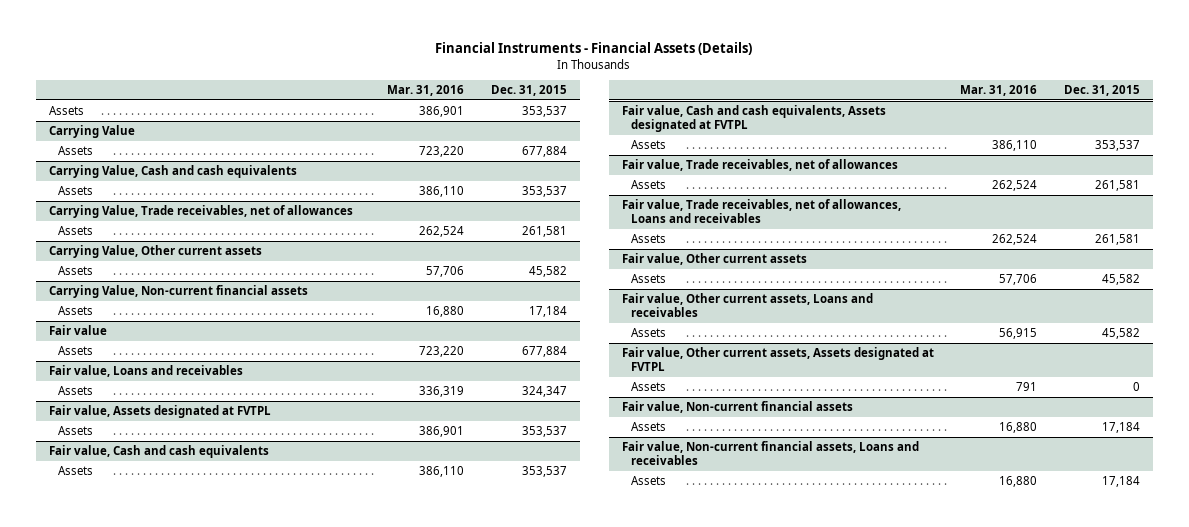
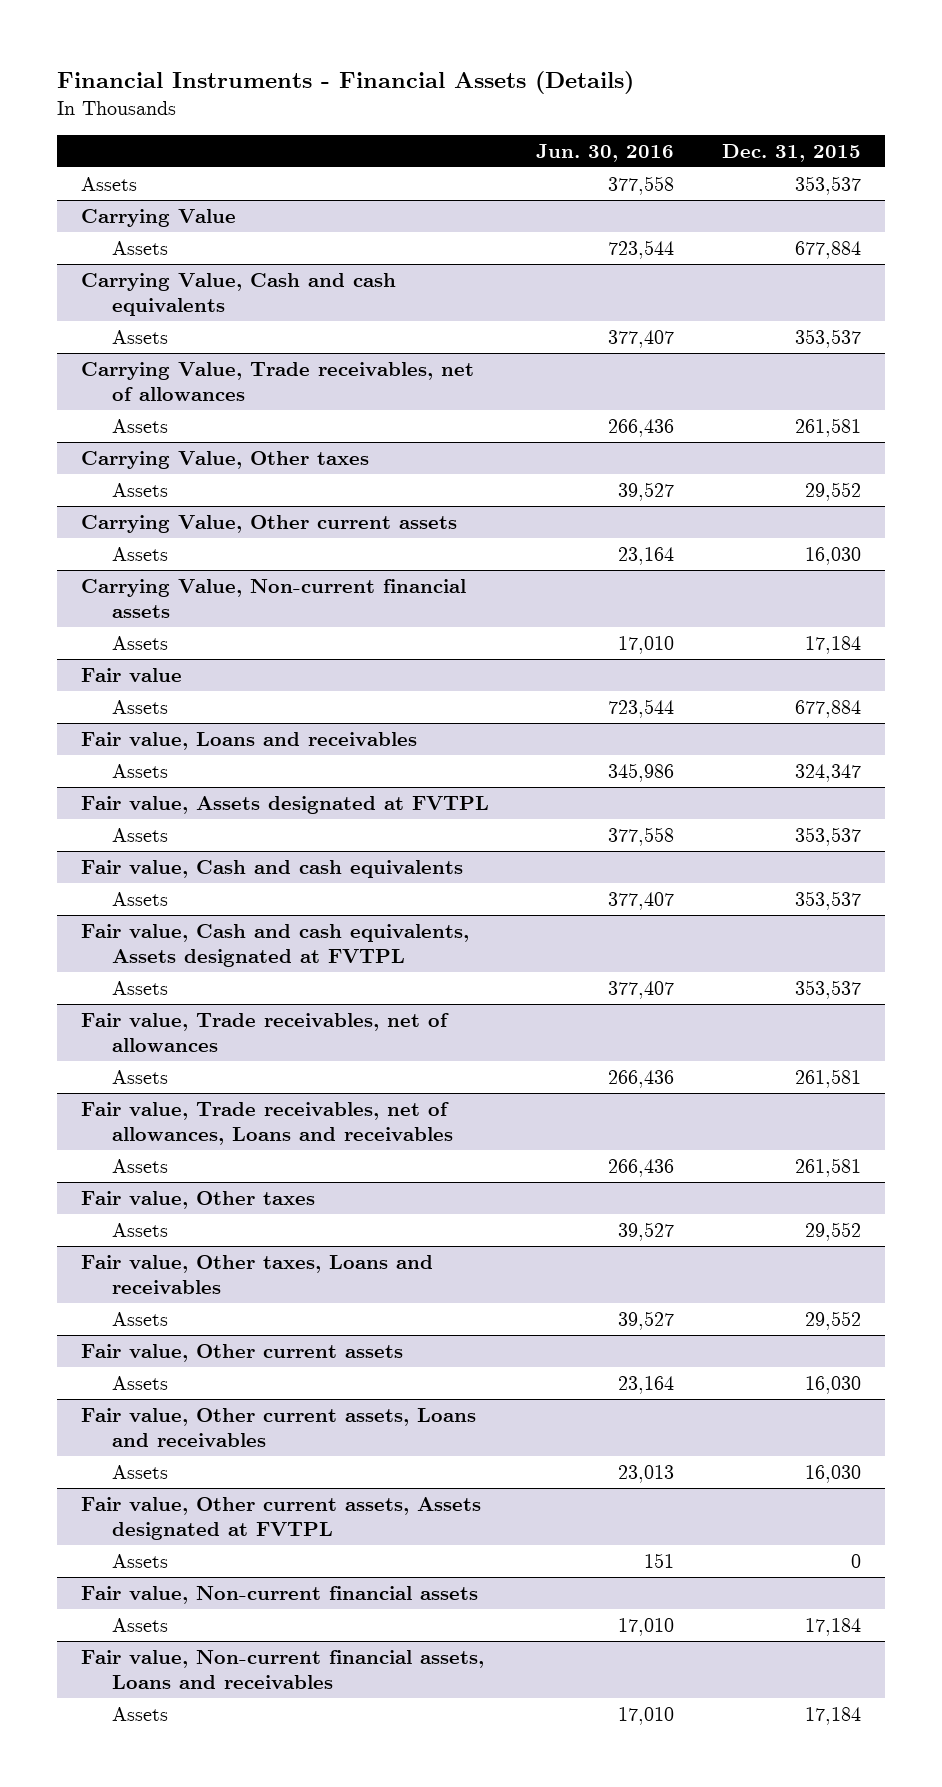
[387,84,465,96] Mar. 31, 2016 -> none
none -> [536,144,675,163] Jun. 30, 2016
none -> [80,450,369,469] Carrying Value, Other taxes
none -> [112,482,169,497] Assets
[528,265,567,277] 45,582 -> [805,546,862,565] 16,030
none -> [80,1190,315,1209] Fair value, Other taxes
none -> [112,1222,169,1237] Assets
none -> [80,1254,433,1295] Fair value, Other taxes, Loans and receivables
none -> [112,1311,169,1326] Assets
[1101,273,1140,285] 45,582 -> [805,1375,862,1394] 16,030
[1101,327,1140,339] 45,582 -> [805,1464,862,1483] 16,030

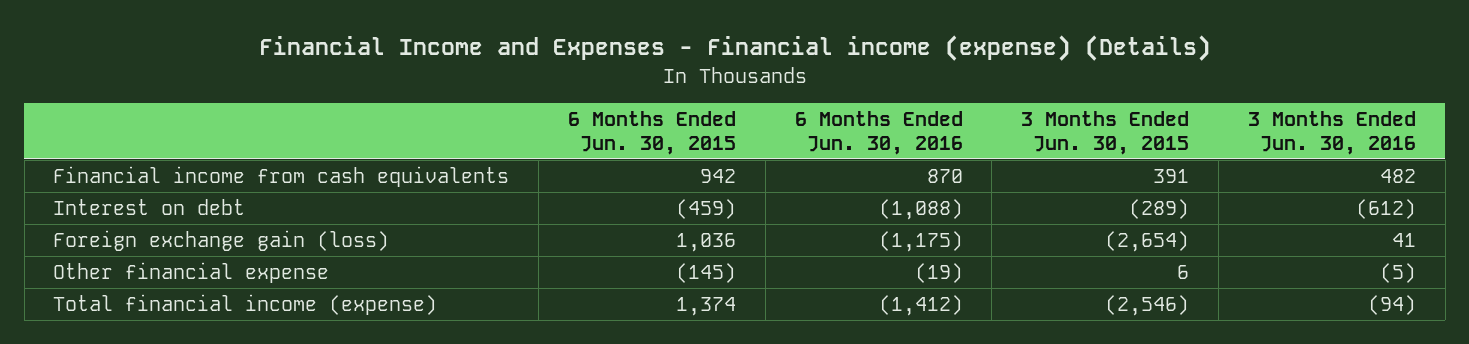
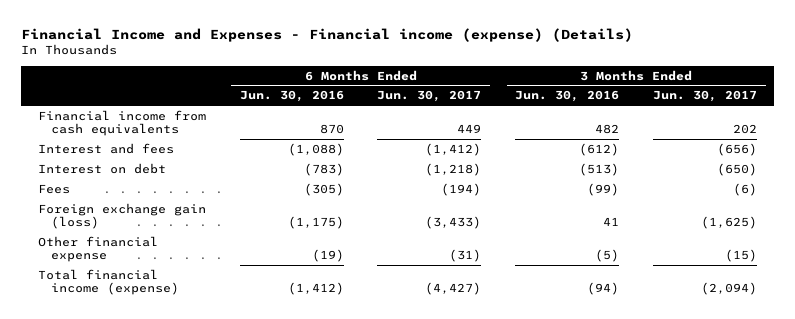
[568,110,737,155] 6 Months Ended Jun. 30, 2015 -> none
[1021,110,1190,155] 3 Months Ended Jun. 30, 2015 -> none
none -> [377,90,482,103] Jun. 30, 2017
none -> [653,90,758,103] Jun. 30, 2017
none -> [37,142,174,154] Interest and fees
[878,199,963,221] (1,088) -> [303,162,344,176] (783)
[1355,199,1416,220] (612) -> [579,162,620,176] (513)
none -> [37,183,70,194] Fees

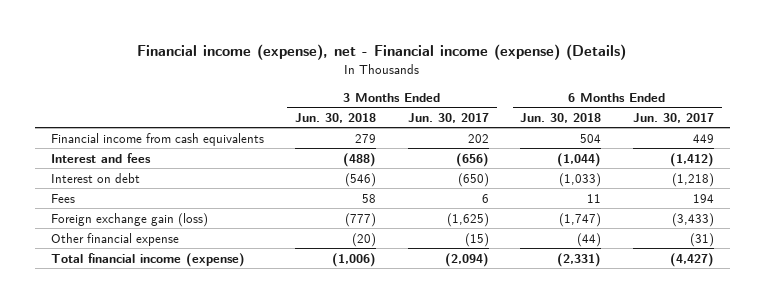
[20,27,633,42] Financial Income and Expenses - Financial income (expense) (Details) -> [137,43,627,60] Financial income (expense), net - Financial income (expense) (Details)
[239,90,344,103] Jun. 30, 2016 -> none
[515,90,620,103] Jun. 30, 2016 -> none
none -> [295,112,377,123] Jun. 30, 2018
none -> [520,112,602,123] Jun. 30, 2018
[441,182,482,196] (194) -> [692,193,714,203] 194
[733,182,758,196] (6) -> [481,193,489,203] 6

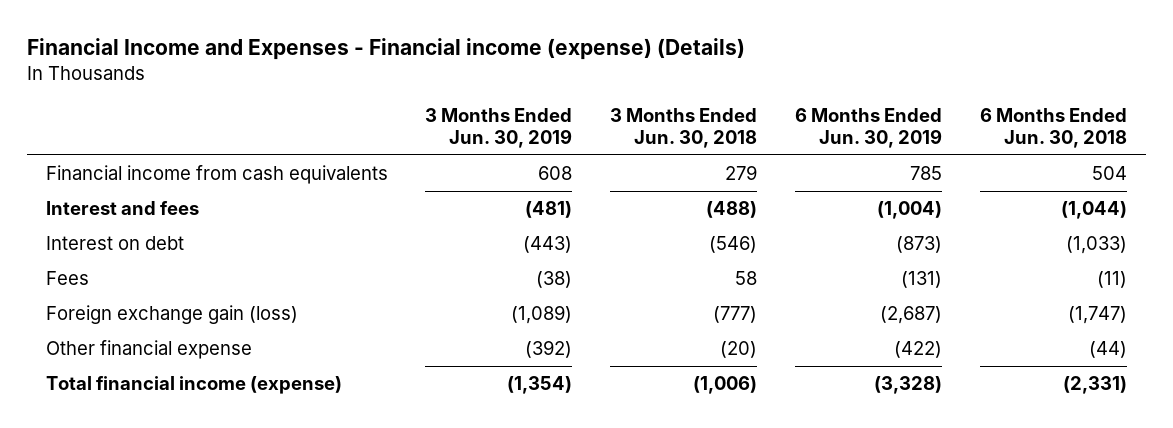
[137,43,627,60] Financial income (expense), net - Financial income (expense) (Details) -> [26,38,745,61] Financial Income and Expenses - Financial income (expense) (Details)
[407,112,489,123] Jun. 30, 2017 -> none
[632,112,714,123] Jun. 30, 2017 -> none
none -> [425,108,573,148] 3 Months Ended Jun. 30, 2019
none -> [795,108,943,148] 6 Months Ended Jun. 30, 2019
[587,193,602,203] 11 -> [1096,271,1127,289] (11)

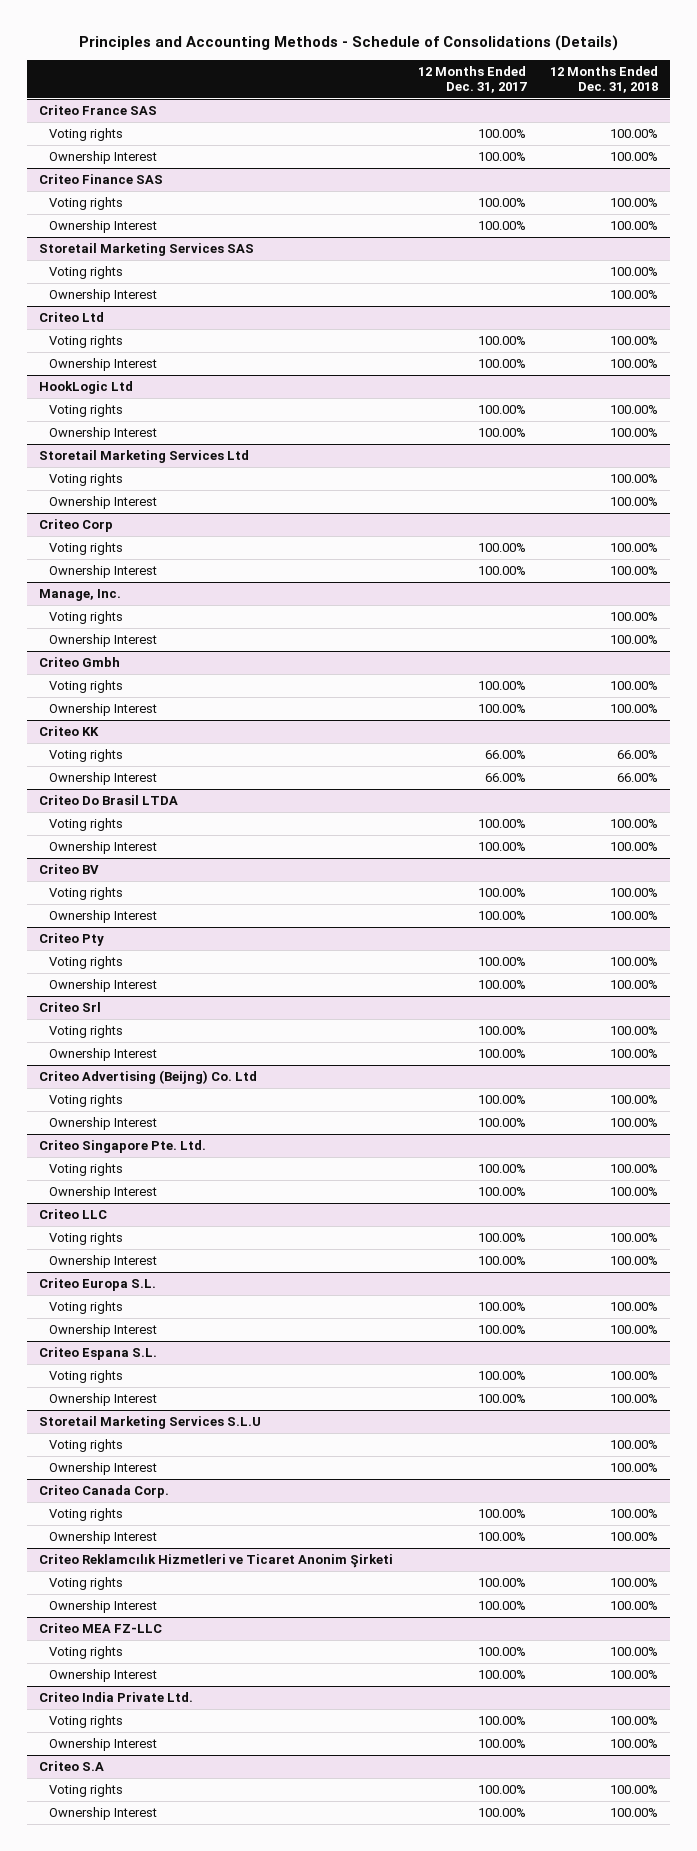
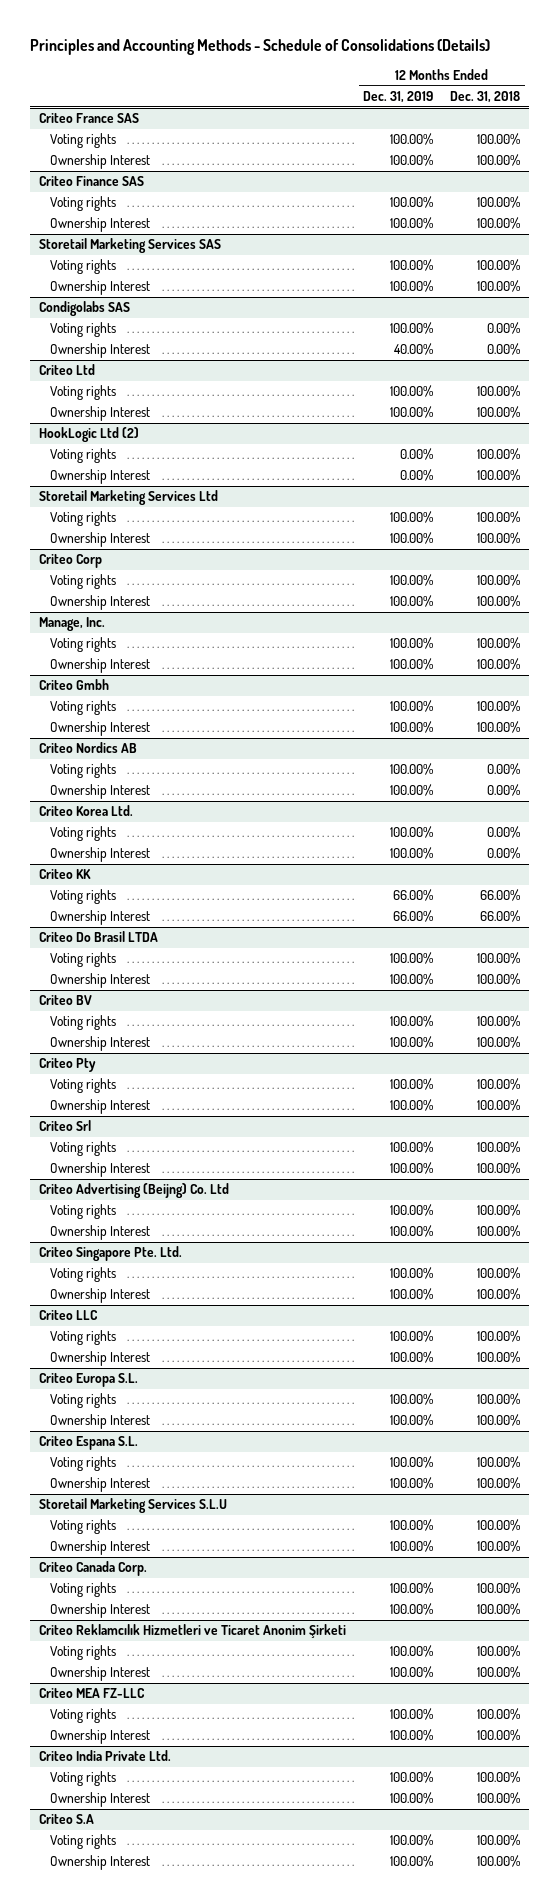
[417,65,527,93] 12 Months Ended Dec. 31, 2017 -> none
none -> [363,91,434,104] Dec. 31, 2019
none -> [38,301,130,317] Condigolabs SAS
none -> [49,322,116,338] Voting rights
none -> [49,343,150,359] Ownership Interest
[39,381,134,395] HookLogic Ltd -> [38,427,139,443] HookLogic Ltd (2)
none -> [38,742,137,754] Criteo Nordics AB
none -> [49,763,116,779] Voting rights
none -> [49,784,150,800] Ownership Interest
none -> [38,805,133,817] Criteo Korea Ltd.
none -> [49,826,116,842] Voting rights
none -> [49,847,150,863] Ownership Interest

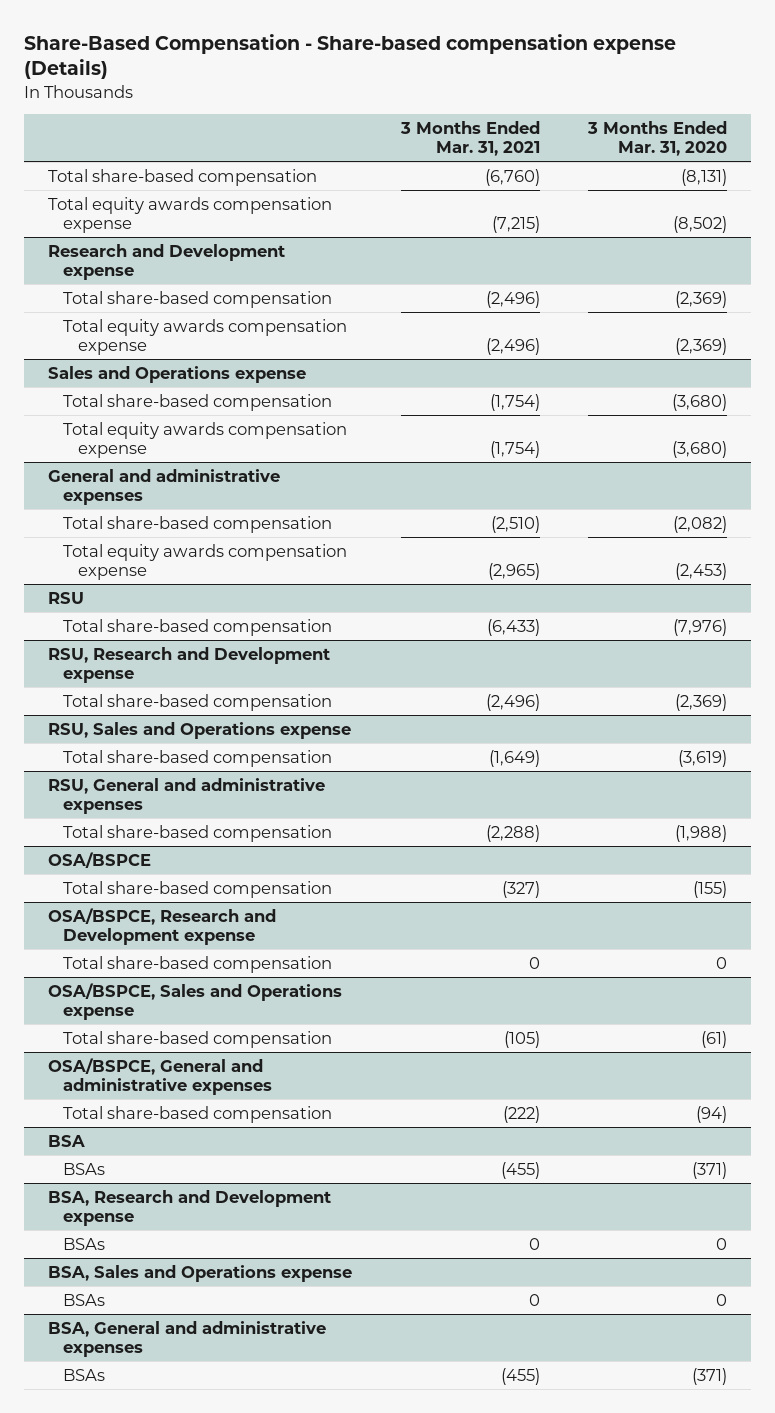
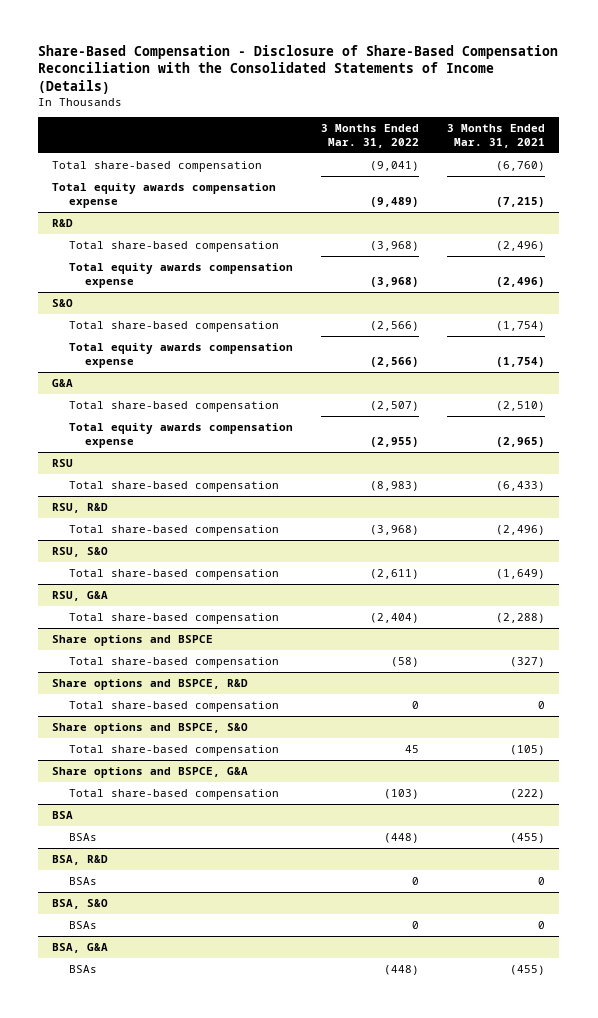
[24,33,677,80] Share-Based Compensation - Share-based compensation expense (Details) -> [38,44,559,94] Share-Based Compensation - Disclosure of Share-Based Compensation Reconciliation with the Consolidated Statements of Income (Details)
[586,120,727,156] 3 Months Ended Mar. 31, 2020 -> none
none -> [321,123,420,148] 3 Months Ended Mar. 31, 2022
[48,243,286,280] Research and Development expense -> [52,218,74,227] R&D
[48,365,307,383] Sales and Operations expense -> [52,298,74,307] S&O
[48,468,281,505] General and administrative expenses -> [52,378,74,387] G&A
[48,646,331,683] RSU, Research and Development expense -> none
none -> [52,502,109,513] RSU, R&D
[48,721,352,739] RSU, Sales and Operations expense -> none
none -> [52,546,109,557] RSU, S&O
[48,777,326,814] RSU, General and administrative expenses -> none
none -> [52,590,109,601] RSU, G&A
[48,851,152,868] OSA/BSPCE -> none
none -> [52,634,214,646] Share options and BSPCE
[48,907,277,945] OSA/BSPCE, Research and Development expense -> none
none -> [52,678,249,690] Share options and BSPCE, R&D
[48,982,343,1020] OSA/BSPCE, Sales and Operations expense -> none
none -> [52,722,249,734] Share options and BSPCE, S&O
[48,1057,273,1095] OSA/BSPCE, General and administrative expenses -> none
none -> [52,766,249,778] Share options and BSPCE, G&A
[48,1189,332,1226] BSA, Research and Development expense -> none
none -> [52,854,109,865] BSA, R&D
[48,1264,353,1282] BSA, Sales and Operations expense -> none
none -> [52,898,109,909] BSA, S&O
[48,1320,327,1357] BSA, General and administrative expenses -> none
none -> [52,942,109,953] BSA, G&A

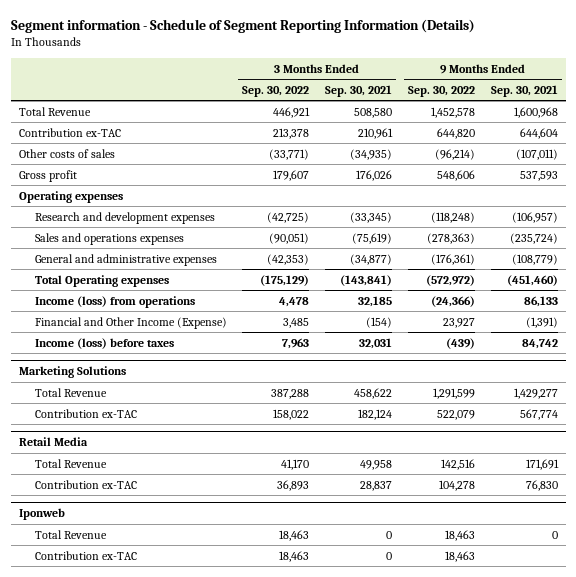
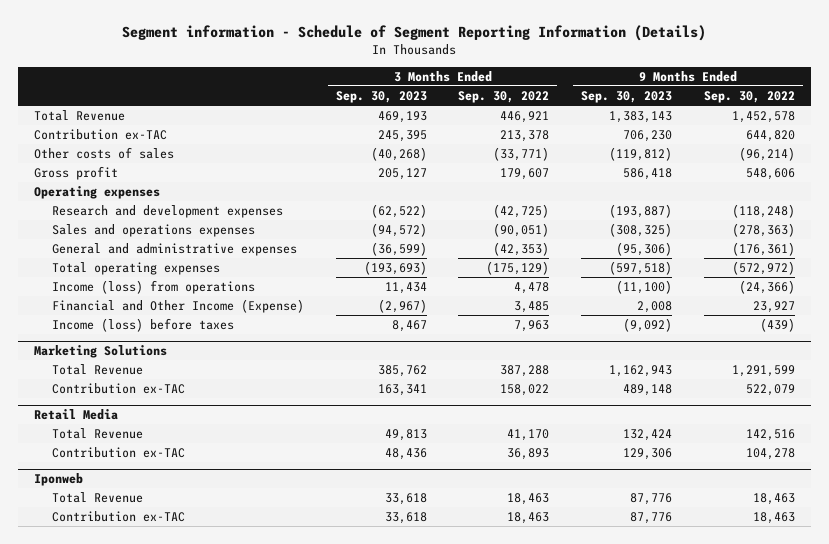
[325,84,393,97] Sep. 30, 2021 -> none
[490,84,558,97] Sep. 30, 2021 -> none
none -> [335,90,427,103] Sep. 30, 2023
none -> [581,90,673,103] Sep. 30, 2023
[34,274,169,287] Total Operating expenses -> [51,261,220,275] Total operating expenses

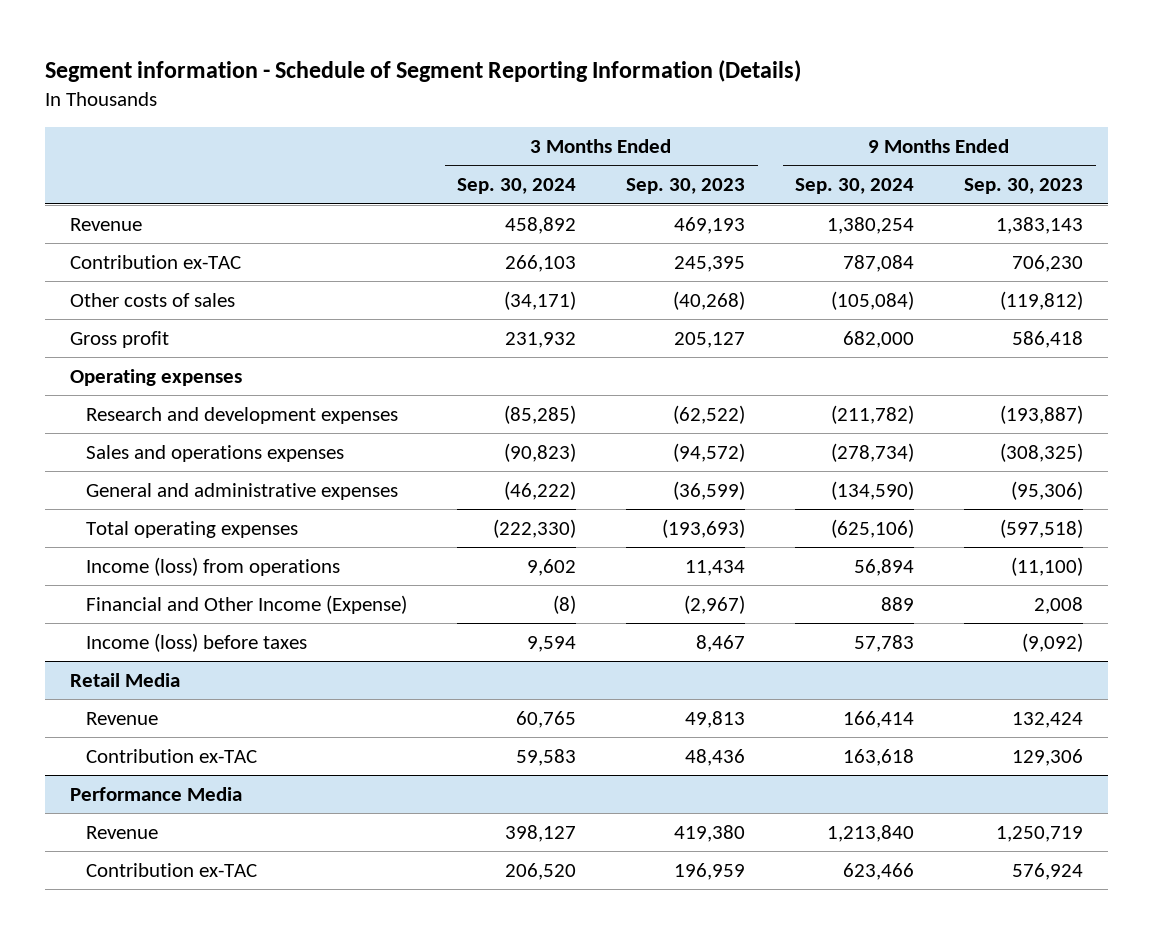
[458,90,550,103] Sep. 30, 2022 -> none
[703,90,795,103] Sep. 30, 2022 -> none
none -> [457,178,577,195] Sep. 30, 2024
none -> [795,178,915,195] Sep. 30, 2024
[33,109,125,121] Total Revenue -> [70,217,143,231] Revenue
[33,345,167,359] Marketing Solutions -> none
[51,363,143,375] Total Revenue -> none
[51,382,185,394] Contribution ex-TAC -> none
[51,427,143,439] Total Revenue -> [86,711,159,725] Revenue
[33,473,83,487] Iponweb -> none
none -> [70,786,243,801] Performance Media
[51,491,143,503] Total Revenue -> [86,825,159,839] Revenue
[384,492,427,505] 33,618 -> [674,824,746,842] 419,380
[630,492,673,505] 87,776 -> [996,825,1084,842] 1,250,719
[384,511,427,524] 33,618 -> [674,862,746,880] 196,959
[630,511,673,524] 87,776 -> [1012,862,1084,880] 576,924

